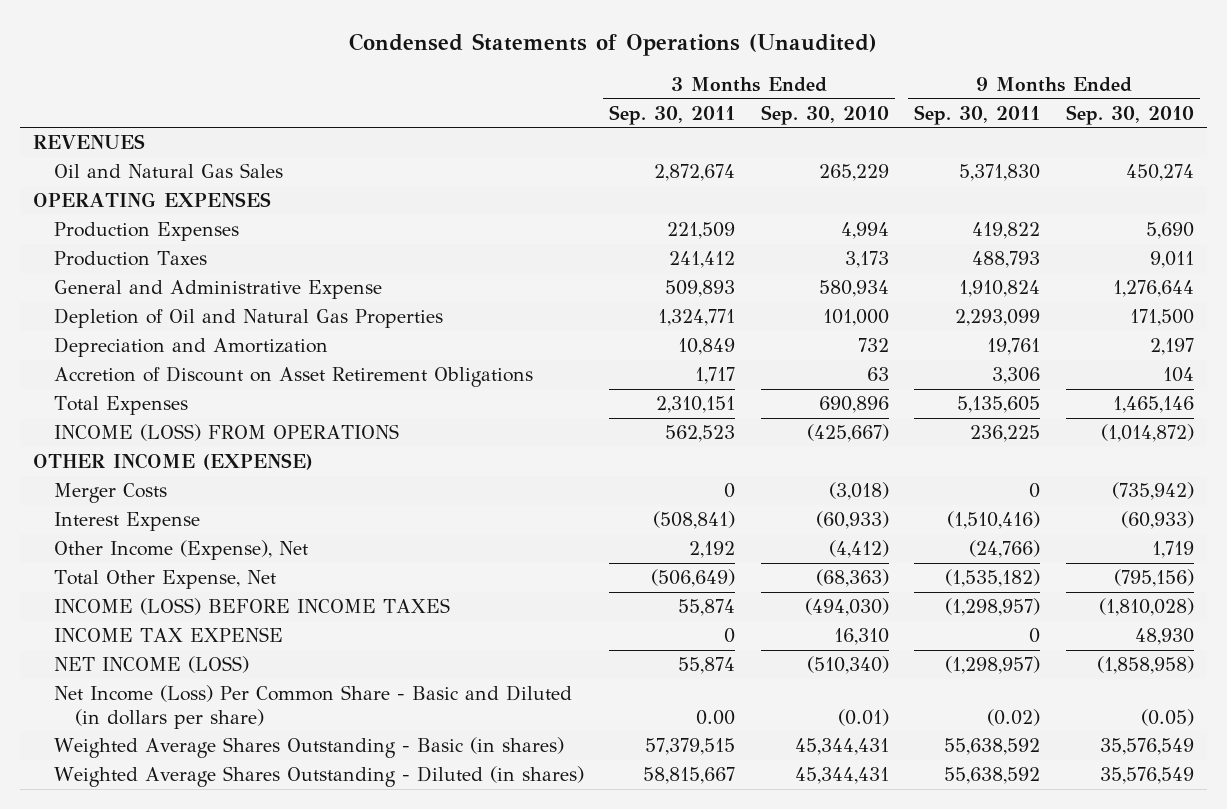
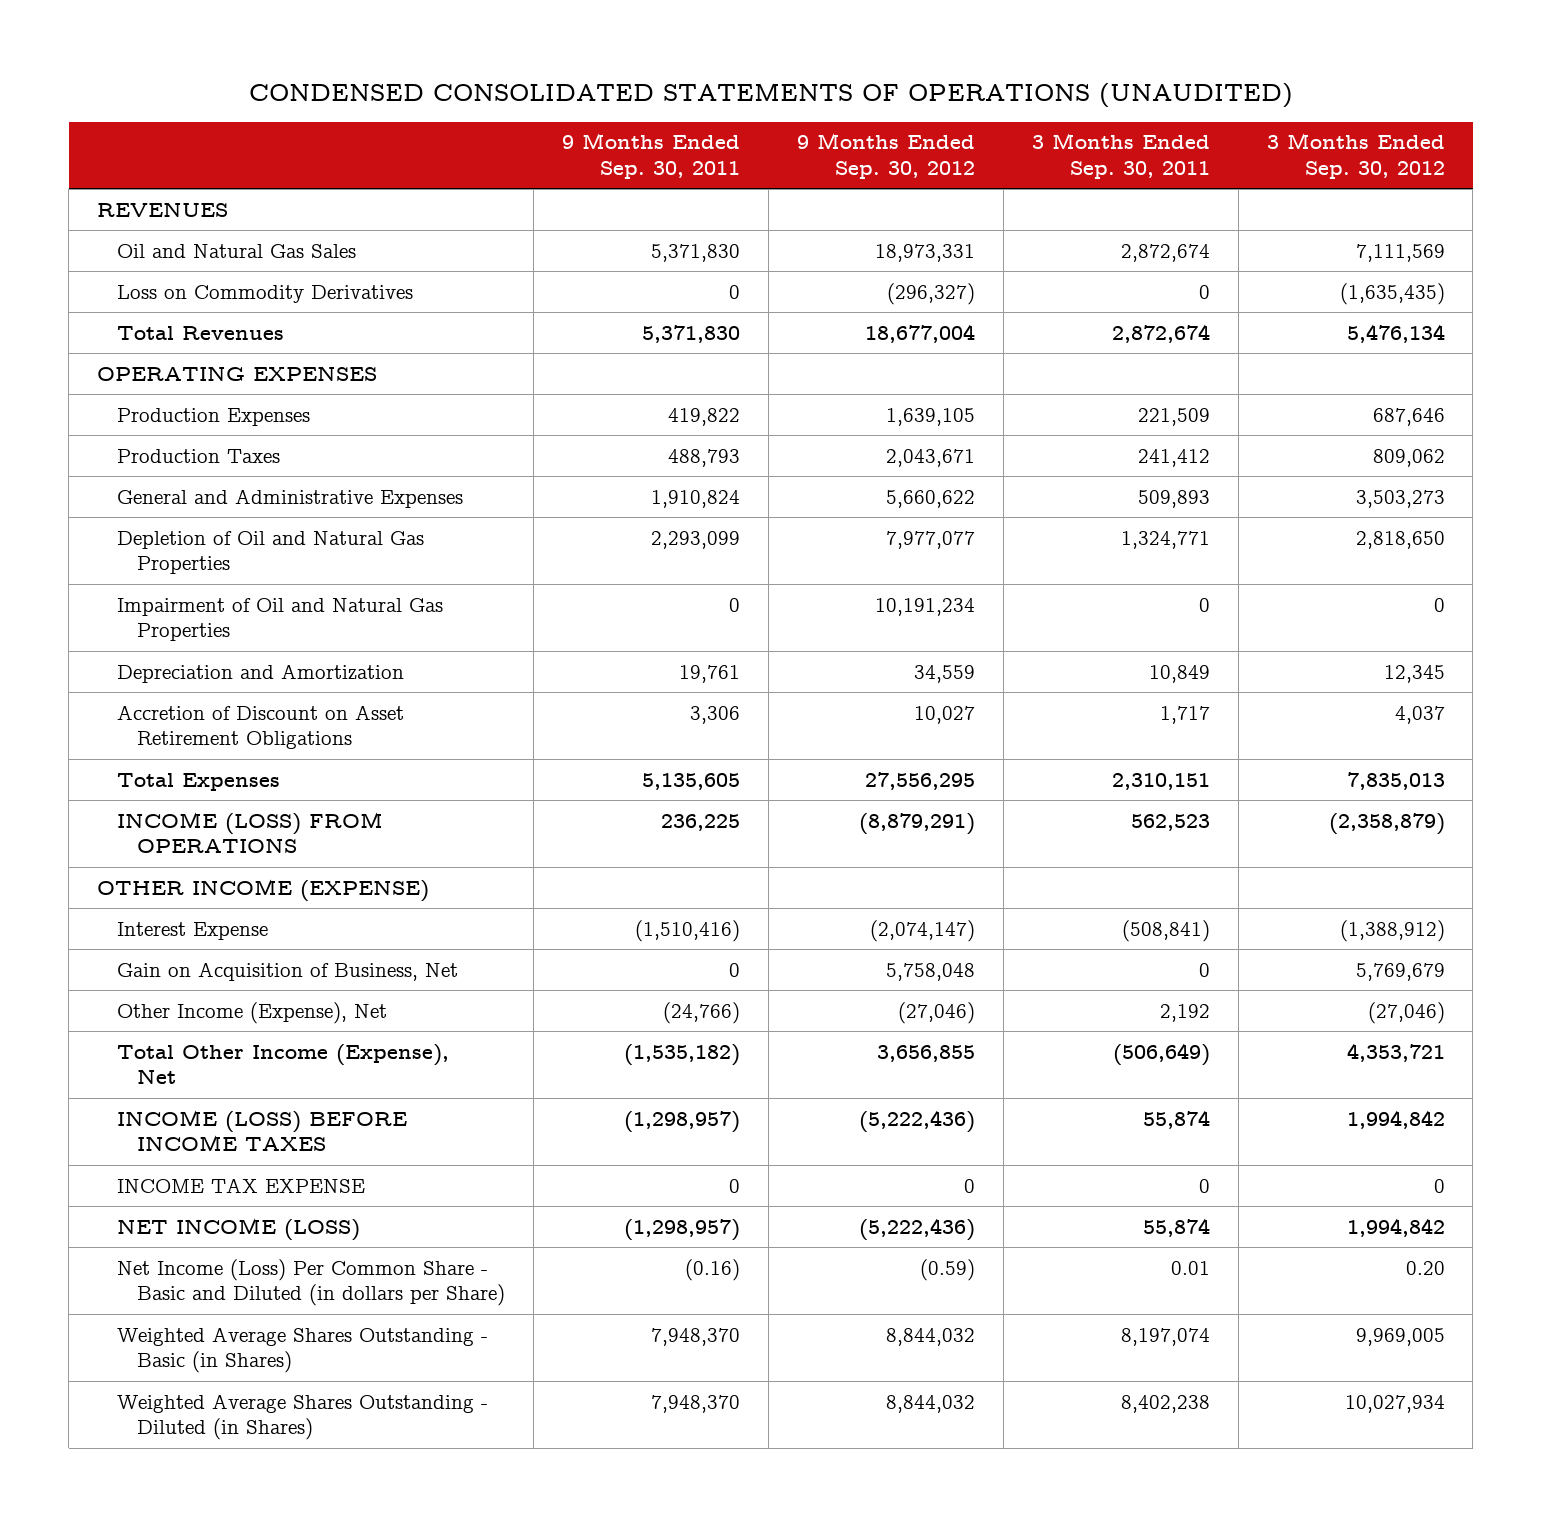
[349,33,878,57] Condensed Statements of Operations (Unaudited) -> [248,82,1293,108] CONDENSED CONSOLIDATED STATEMENTS OF OPERATIONS (UNAUDITED)
[760,104,889,125] Sep. 30, 2010 -> none
[1065,104,1194,125] Sep. 30, 2010 -> none
none -> [796,133,975,179] 9 Months Ended Sep. 30, 2012
none -> [1266,133,1445,179] 3 Months Ended Sep. 30, 2012
none -> [117,284,414,303] Loss on Commodity Derivatives
none -> [117,325,285,340] Total Revenues
[54,280,383,300] General and Administrative Expense -> [117,488,464,508] General and Administrative Expenses
none -> [117,597,444,642] Impairment of Oil and Natural Gas Properties
[54,483,168,504] Merger Costs -> none
none -> [117,961,459,981] Gain on Acquisition of Business, Net
[54,570,277,590] Total Other Expense, Net -> [117,1043,450,1085] Total Other Income (Expense), Net
[54,685,573,729] Net Income (Loss) Per Common Share - Basic and Diluted (in dollars per share) -> [117,1258,506,1307] Net Income (Loss) Per Common Share - Basic and Diluted (in dollars per Share)
[696,709,736,725] 0.00 -> [1170,1260,1210,1275] 0.01
[987,708,1041,726] (0.02) -> [685,1258,741,1281] (0.16)
[54,737,565,759] Weighted Average Shares Outstanding - Basic (in shares) -> [117,1326,489,1374] Weighted Average Shares Outstanding - Basic (in Shares)
[645,738,736,756] 57,379,515 -> [1120,1327,1210,1346] 8,197,074
[944,738,1041,756] 55,638,592 -> [651,1327,741,1346] 7,948,370
[54,766,585,788] Weighted Average Shares Outstanding - Diluted (in shares) -> [117,1393,489,1441] Weighted Average Shares Outstanding - Diluted (in Shares)
[643,767,736,785] 58,815,667 -> [1120,1394,1210,1413] 8,402,238
[944,767,1041,785] 55,638,592 -> [651,1394,741,1413] 7,948,370

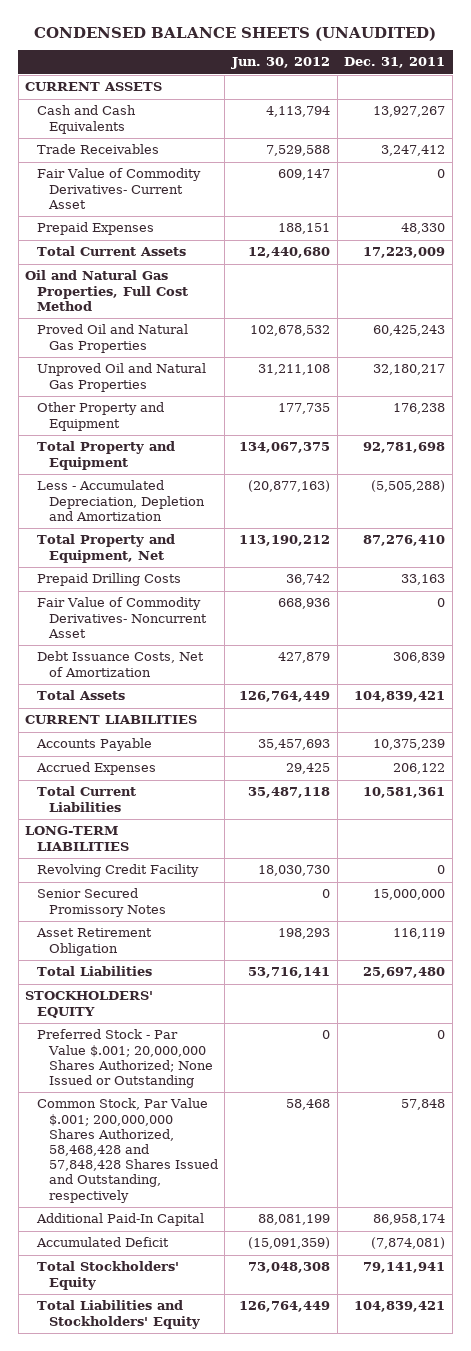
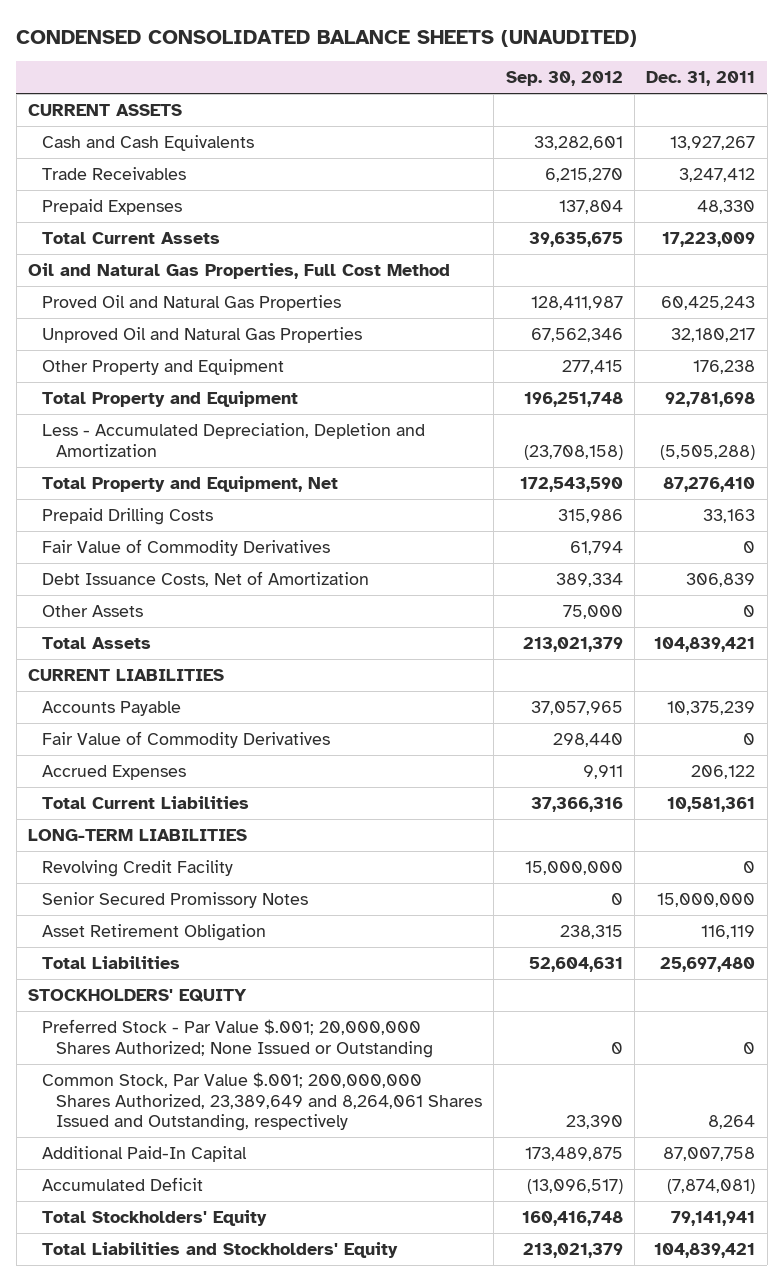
[34,26,437,41] CONDENSED BALANCE SHEETS (UNAUDITED) -> [16,29,638,47] CONDENSED CONSOLIDATED BALANCE SHEETS (UNAUDITED)
[231,57,331,70] Jun. 30, 2012 -> none
none -> [505,71,623,87] Sep. 30, 2012
[37,168,202,209] Fair Value of Commodity Derivatives- Current Asset -> none
[37,597,207,638] Fair Value of Commodity Derivatives- Noncurrent Asset -> [41,539,330,557] Fair Value of Commodity Derivatives
none -> [41,605,143,618] Other Assets
none -> [41,731,330,749] Fair Value of Commodity Derivatives
[37,1098,218,1203] Common Stock, Par Value $.001; 200,000,000 Shares Authorized, 58,468,428 and 57,848,428 Shares Issued and Outstanding, respectively -> [41,1072,482,1132] Common Stock, Par Value $.001; 200,000,000 Shares Authorized, 23,389,649 and 8,264,061 Shares Issued and Outstanding, respectively
[401,1099,446,1111] 57,848 -> [708,1115,756,1130] 8,264
[373,1214,446,1226] 86,958,174 -> [663,1147,756,1162] 87,007,758

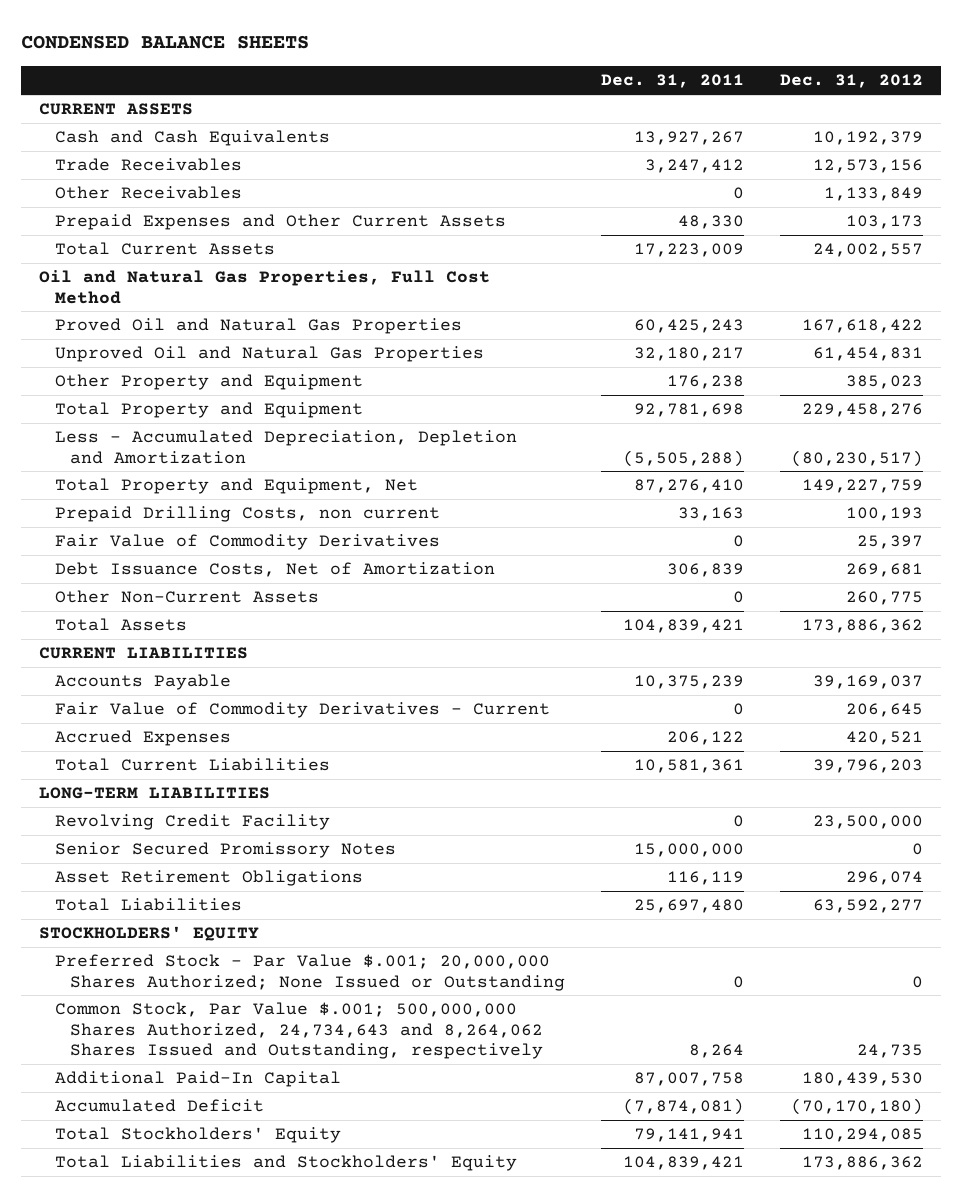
[16,29,638,47] CONDENSED CONSOLIDATED BALANCE SHEETS (UNAUDITED) -> [20,35,309,50] CONDENSED BALANCE SHEETS
[505,71,623,87] Sep. 30, 2012 -> none
none -> [780,74,924,89] Dec. 31, 2012
none -> [54,186,242,200] Other Receivables
[41,199,182,216] Prepaid Expenses -> [54,214,506,231] Prepaid Expenses and Other Current Assets
[41,508,213,526] Prepaid Drilling Costs -> [54,506,440,523] Prepaid Drilling Costs, non current
[41,605,143,618] Other Assets -> [54,590,319,604] Other Non-Current Assets
[41,731,330,749] Fair Value of Commodity Derivatives -> [54,702,550,719] Fair Value of Commodity Derivatives - Current
[41,924,266,942] Asset Retirement Obligation -> [54,870,363,887] Asset Retirement Obligations
[41,1072,482,1132] Common Stock, Par Value $.001; 200,000,000 Shares Authorized, 23,389,649 and 8,264,061 Shares Issued and Outstanding, respectively -> [54,1002,544,1060] Common Stock, Par Value $.001; 500,000,000 Shares Authorized, 24,734,643 and 8,264,062 Shares Issued and Outstanding, respectively

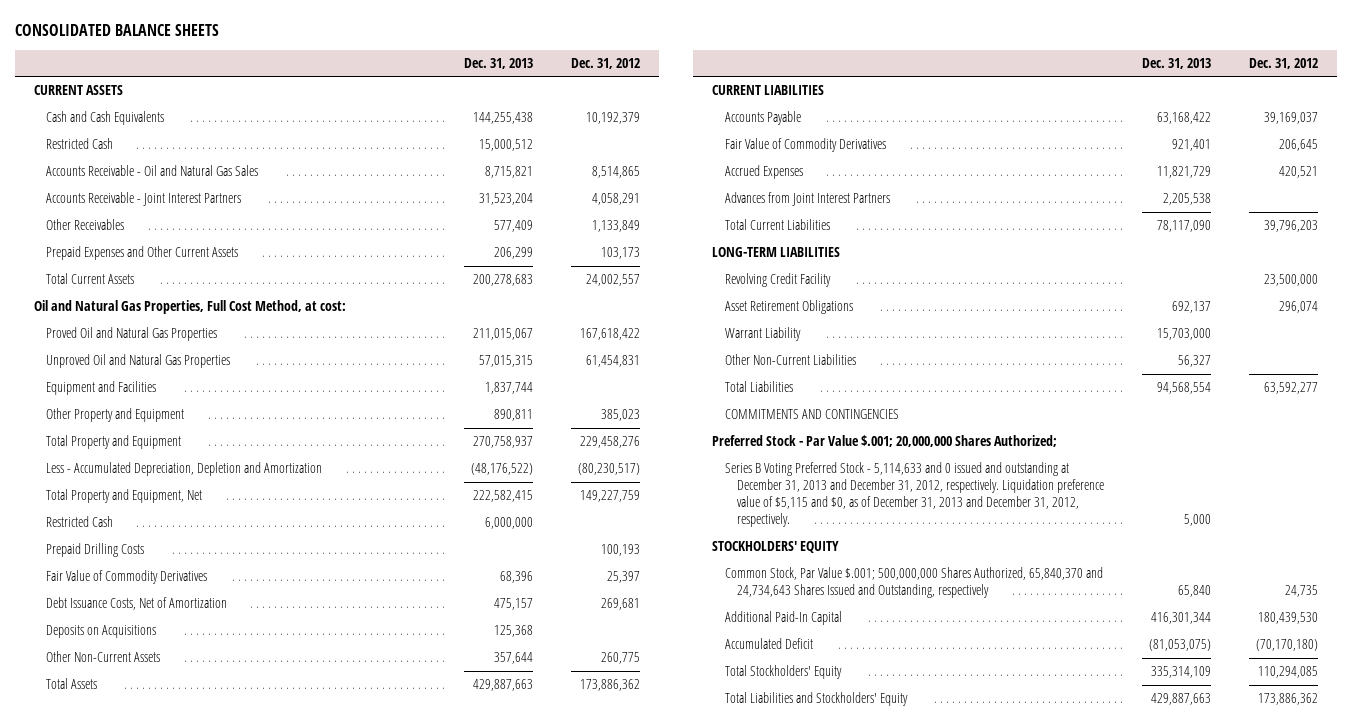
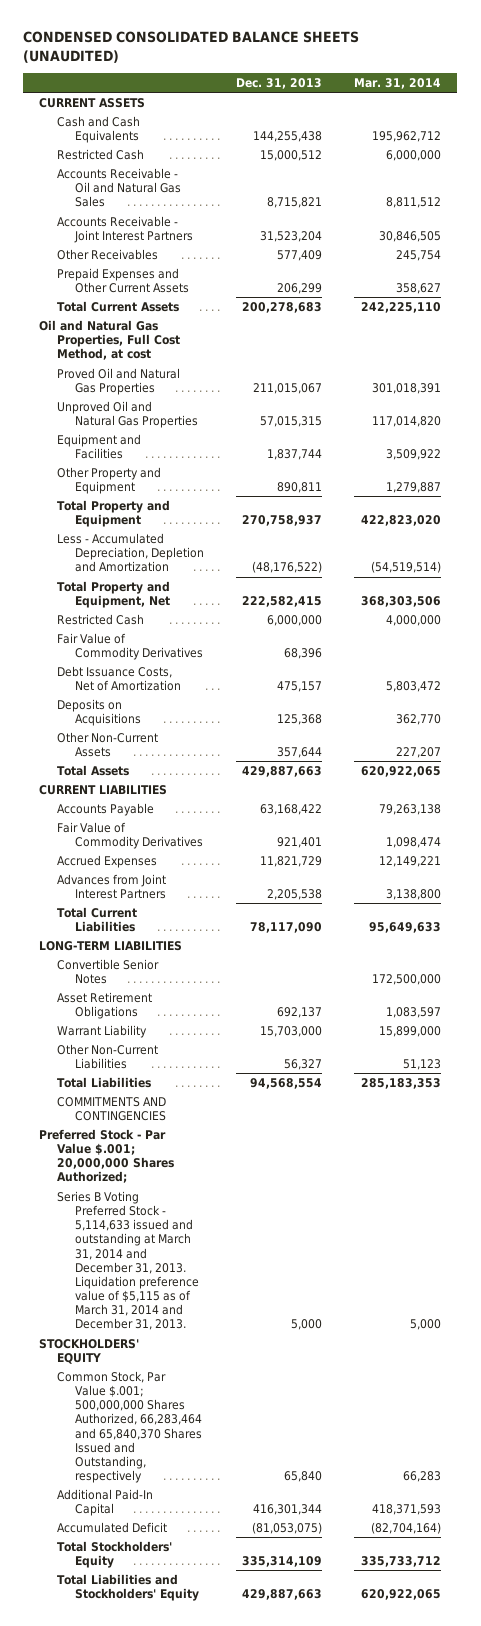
[14,24,219,37] CONSOLIDATED BALANCE SHEETS -> [23,31,360,64] CONDENSED CONSOLIDATED BALANCE SHEETS (UNAUDITED)
[570,57,640,69] Dec. 31, 2012 -> none
none -> [354,78,442,90] Mar. 31, 2014
[34,300,347,315] Oil and Natural Gas Properties, Full Cost Method, at cost: -> [39,320,181,361] Oil and Natural Gas Properties, Full Cost Method, at cost
[46,543,145,558] Prepaid Drilling Costs -> none
[724,273,831,288] Revolving Credit Facility -> none
none -> [57,959,160,985] Convertible Senior Notes
[724,462,1104,528] Series B Voting Preferred Stock - 5,114,633 and 0 issued and outstanding at December 31, 2013 and December 31, 2012, respectively. Liquidation preference value of $5,115 and $0, as of December 31, 2013 and December 31, 2012, respectively. -> [57,1191,199,1331] Series B Voting Preferred Stock - 5,114,633 issued and outstanding at March 31, 2014 and December 31, 2013. Liquidation preference value of $5,115 as of March 31, 2014 and December 31, 2013.
[724,567,1103,599] Common Stock, Par Value $.001; 500,000,000 Shares Authorized, 65,840,370 and 24,734,643 Shares Issued and Outstanding, respectively -> [57,1371,202,1484] Common Stock, Par Value $.001; 500,000,000 Shares Authorized, 66,283,464 and 65,840,370 Shares Issued and Outstanding, respectively

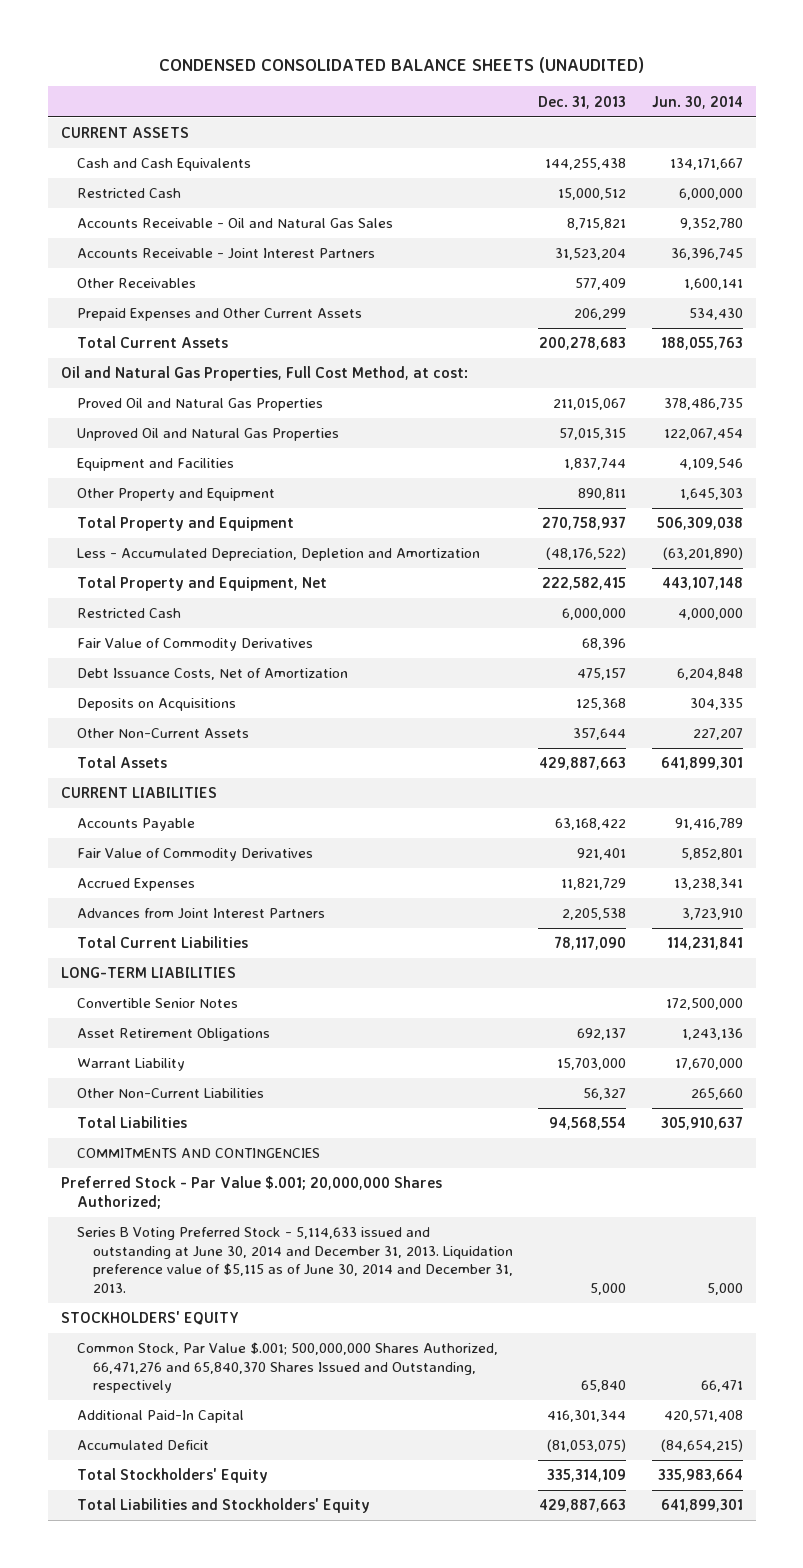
[354,78,442,90] Mar. 31, 2014 -> none
none -> [651,95,743,109] Jun. 30, 2014
[39,320,181,361] Oil and Natural Gas Properties, Full Cost Method, at cost -> [60,366,468,382] Oil and Natural Gas Properties, Full Cost Method, at cost:
[57,1191,199,1331] Series B Voting Preferred Stock - 5,114,633 issued and outstanding at March 31, 2014 and December 31, 2013. Liquidation preference value of $5,115 as of March 31, 2014 and December 31, 2013. -> [76,1227,513,1294] Series B Voting Preferred Stock - 5,114,633 issued and outstanding at June 30, 2014 and December 31, 2013. Liquidation preference value of $5,115 as of June 30, 2014 and December 31, 2013.
[57,1371,202,1484] Common Stock, Par Value $.001; 500,000,000 Shares Authorized, 66,283,464 and 65,840,370 Shares Issued and Outstanding, respectively -> [76,1342,498,1394] Common Stock, Par Value $.001; 500,000,000 Shares Authorized, 66,471,276 and 65,840,370 Shares Issued and Outstanding, respectively

